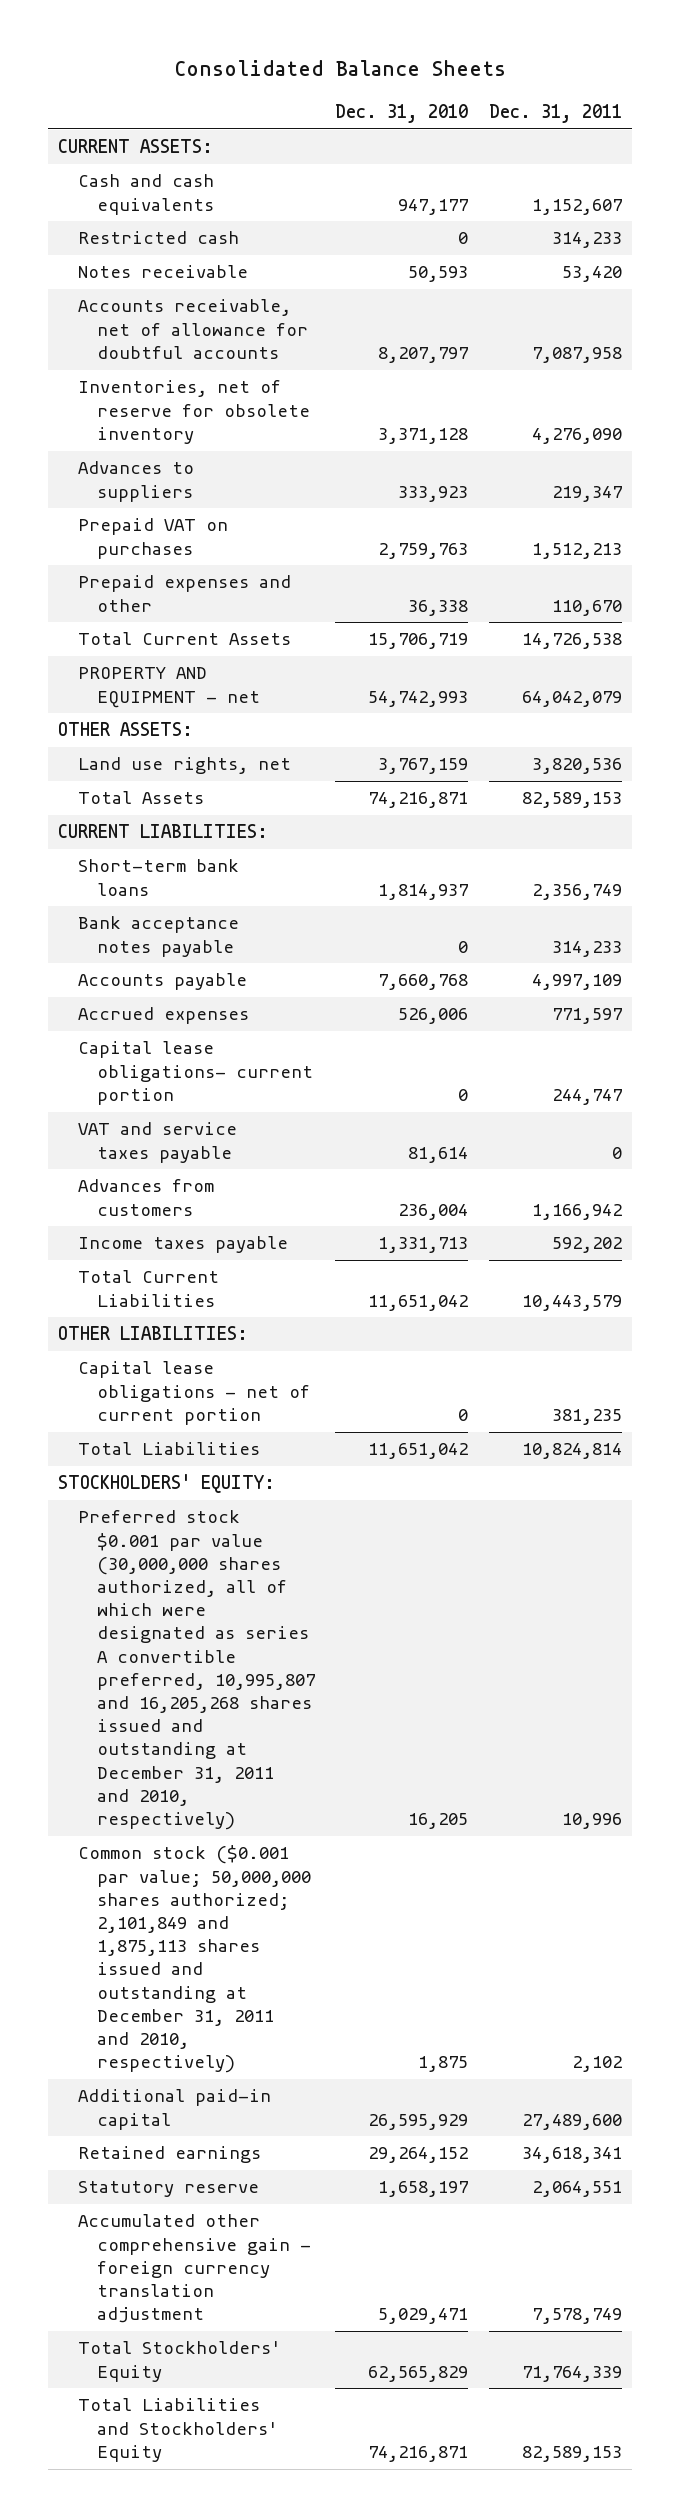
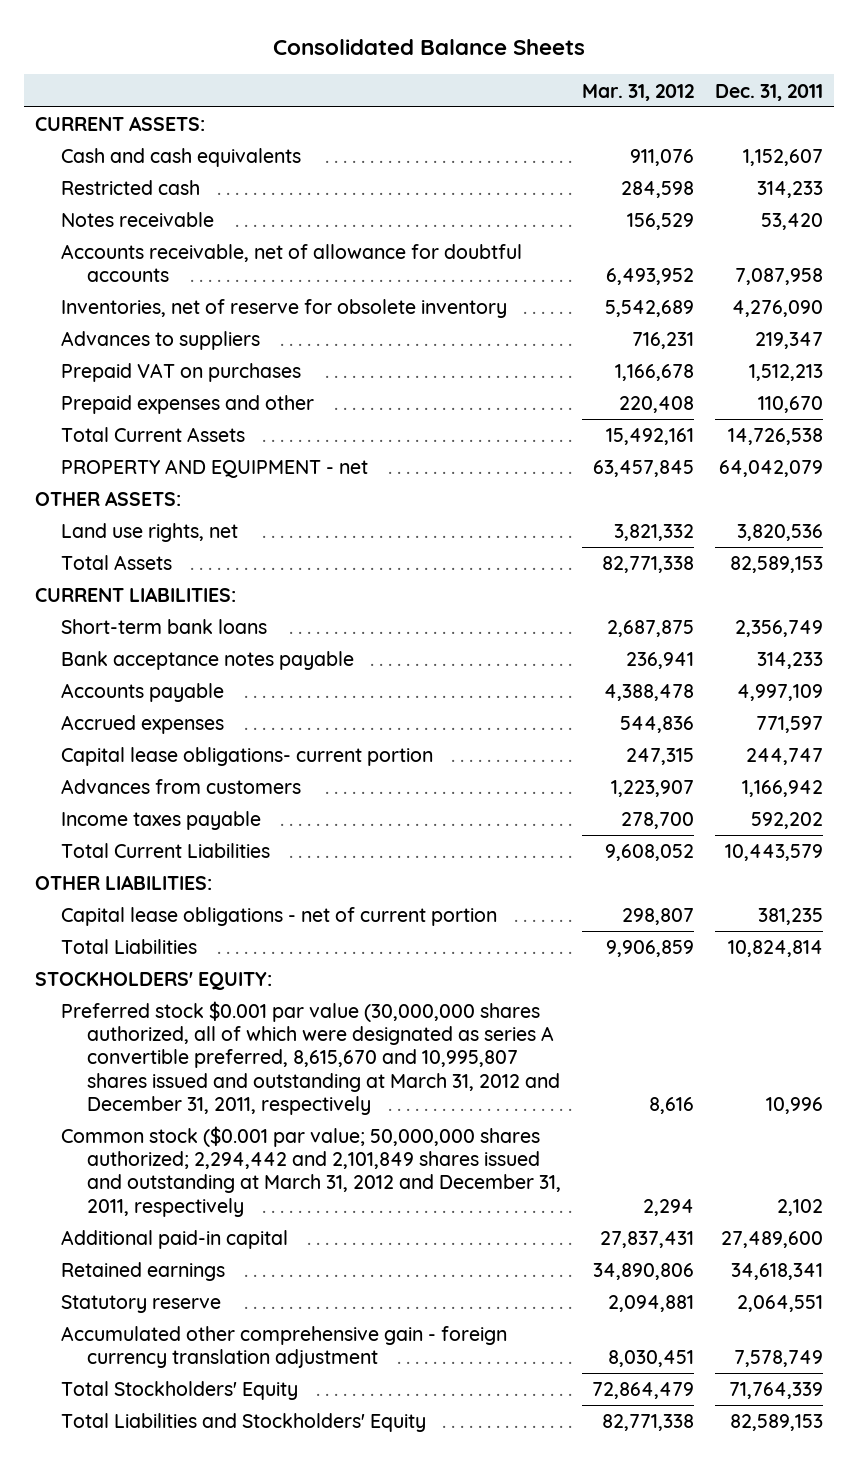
[335,104,469,124] Dec. 31, 2010 -> none
none -> [582,83,695,101] Mar. 31, 2012
[77,1122,237,1163] VAT and service taxes payable -> none
[77,1510,316,1831] Preferred stock $0.001 par value (30,000,000 shares authorized, all of which were designated as series A convertible preferred, 10,995,807 and 16,205,268 shares issued and outstanding at December 31, 2011 and 2010, respectively) -> [60,1001,560,1115] Preferred stock $0.001 par value (30,000,000 shares authorized, all of which were designated as series A convertible preferred, 8,615,670 and 10,995,807 shares issued and outstanding at March 31, 2012 and December 31, 2011, respectively
[77,1845,312,2074] Common stock ($0.001 par value; 50,000,000 shares authorized; 2,101,849 and 1,875,113 shares issued and outstanding at December 31, 2011 and 2010, respectively) -> [60,1126,561,1217] Common stock ($0.001 par value; 50,000,000 shares authorized; 2,294,442 and 2,101,849 shares issued and outstanding at March 31, 2012 and December 31, 2011, respectively

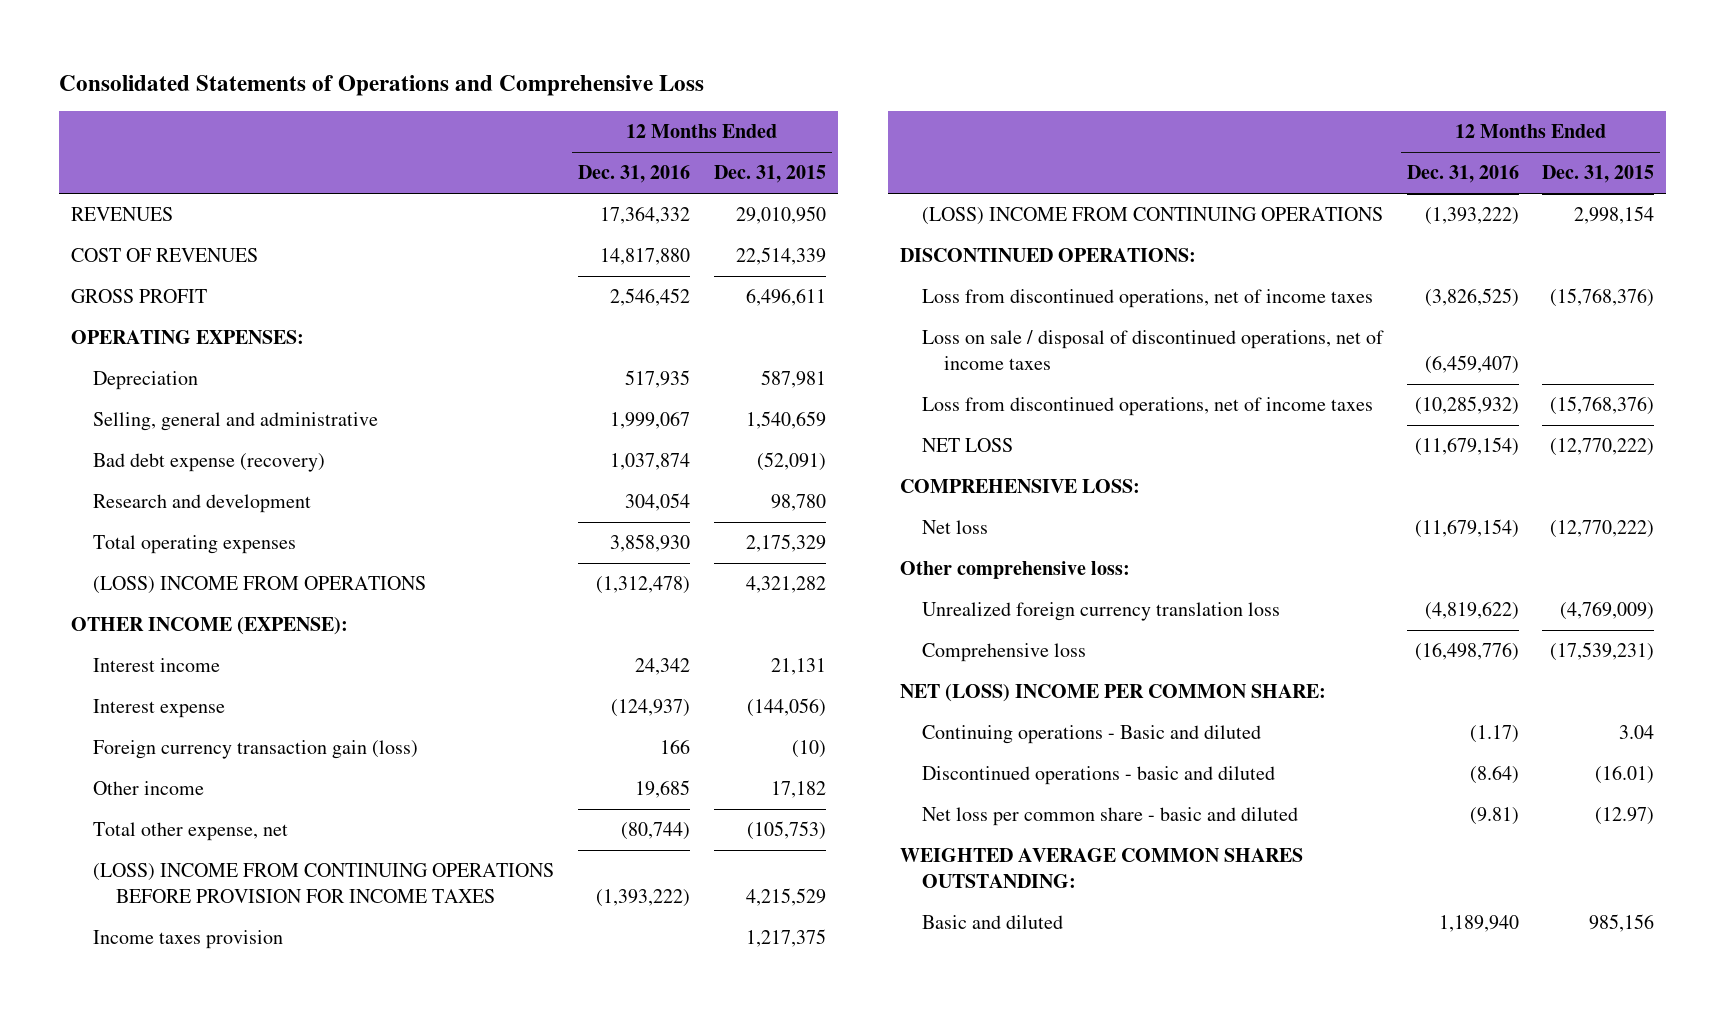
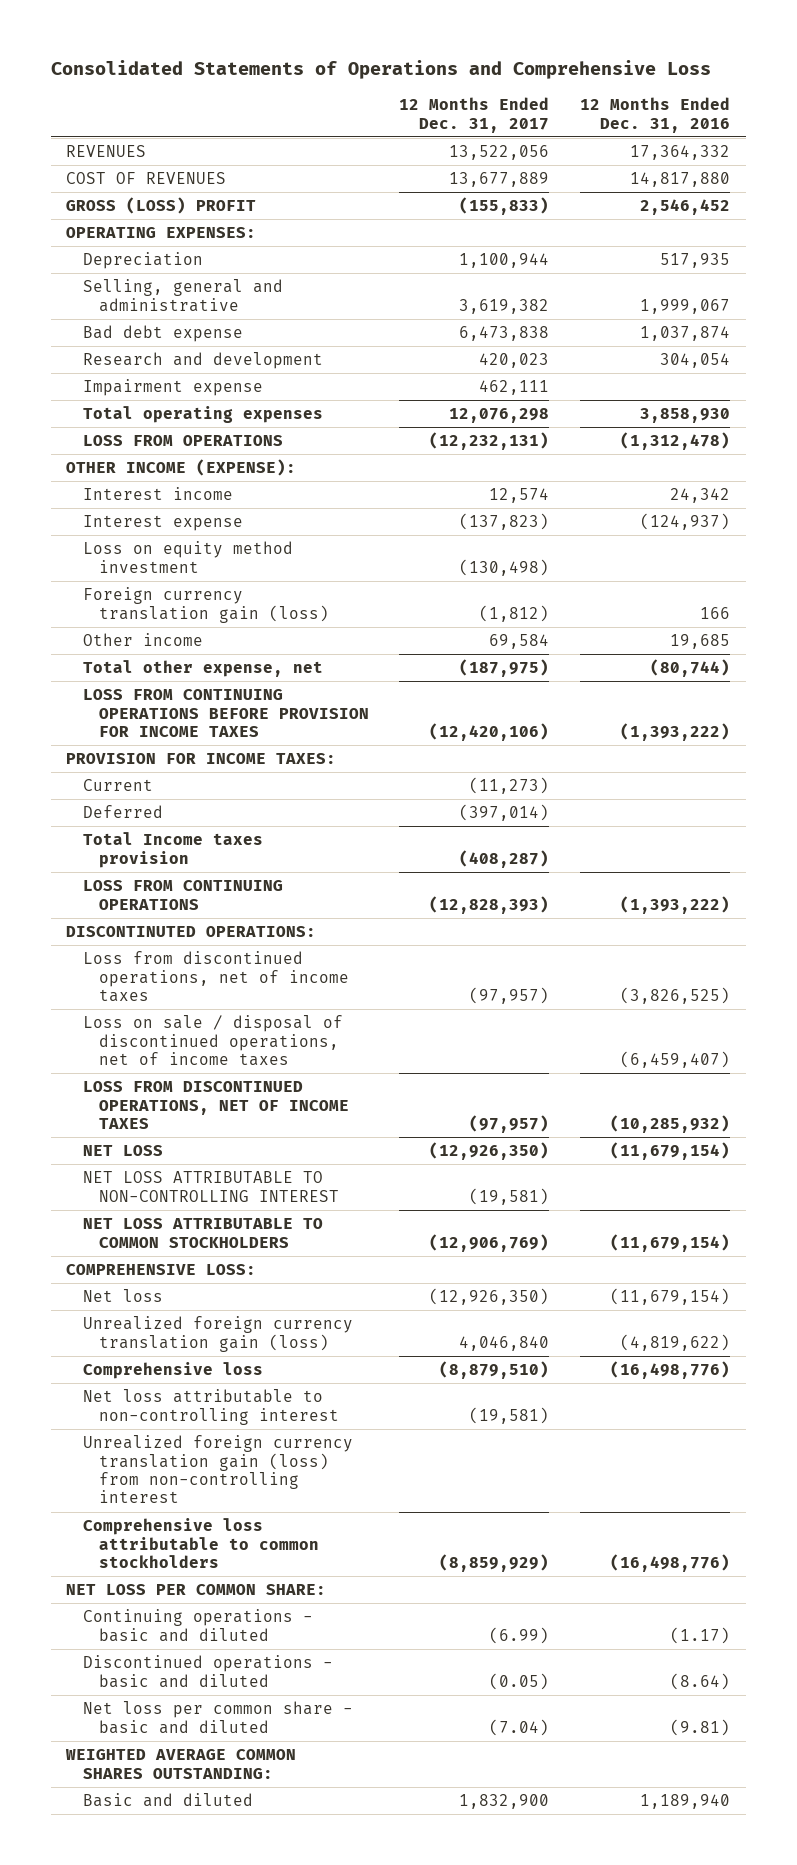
[713,165,826,184] Dec. 31, 2015 -> none
none -> [399,97,550,133] 12 Months Ended Dec. 31, 2017
[71,289,208,304] GROSS PROFIT -> [66,197,257,215] GROSS (LOSS) PROFIT
[93,453,326,473] Bad debt expense (recovery) -> [82,325,243,343] Bad debt expense
none -> [82,379,263,397] Impairment expense
[93,576,427,595] (LOSS) INCOME FROM OPERATIONS -> [82,435,283,447] LOSS FROM OPERATIONS
none -> [82,541,293,573] Loss on equity method investment
[93,740,419,760] Foreign currency transaction gain (loss) -> [82,587,329,623] Foreign currency translation gain (loss)
[93,863,555,903] (LOSS) INCOME FROM CONTINUING OPERATIONS BEFORE PROVISION FOR INCOME TAXES -> [82,689,369,737] LOSS FROM CONTINUING OPERATIONS BEFORE PROVISION FOR INCOME TAXES
none -> [66,753,337,765] PROVISION FOR INCOME TAXES:
none -> [82,779,153,792] Current
none -> [82,805,163,819] Deferred
[93,930,284,950] Income taxes provision -> [82,832,263,868] Total Income taxes provision
[922,207,1384,226] (LOSS) INCOME FROM CONTINUING OPERATIONS -> [82,880,283,910] LOSS FROM CONTINUING OPERATIONS
[899,248,1196,263] DISCONTINUED OPERATIONS: -> [66,926,317,938] DISCONTINUTED OPERATIONS:
[922,397,1374,417] Loss from discontinued operations, net of income taxes -> [82,1081,349,1129] LOSS FROM DISCONTINUED OPERATIONS, NET OF INCOME TAXES
none -> [82,1171,339,1202] NET LOSS ATTRIBUTABLE TO NON-CONTROLLING INTEREST
none -> [82,1218,323,1248] NET LOSS ATTRIBUTABLE TO COMMON STOCKHOLDERS
[899,561,1130,580] Other comprehensive loss: -> none
[922,602,1281,622] Unrealized foreign currency translation loss -> [82,1316,353,1352] Unrealized foreign currency translation gain (loss)
none -> [82,1389,339,1425] Net loss attributable to non-controlling interest
none -> [82,1435,353,1504] Unrealized foreign currency translation gain (loss) from non-controlling interest
none -> [82,1518,319,1568] Comprehensive loss attributable to common stockholders
[899,684,1326,703] NET (LOSS) INCOME PER COMMON SHARE: -> [66,1584,327,1596] NET LOSS PER COMMON SHARE:
[922,725,1262,745] Continuing operations - Basic and diluted -> [82,1609,313,1642] Continuing operations - basic and diluted

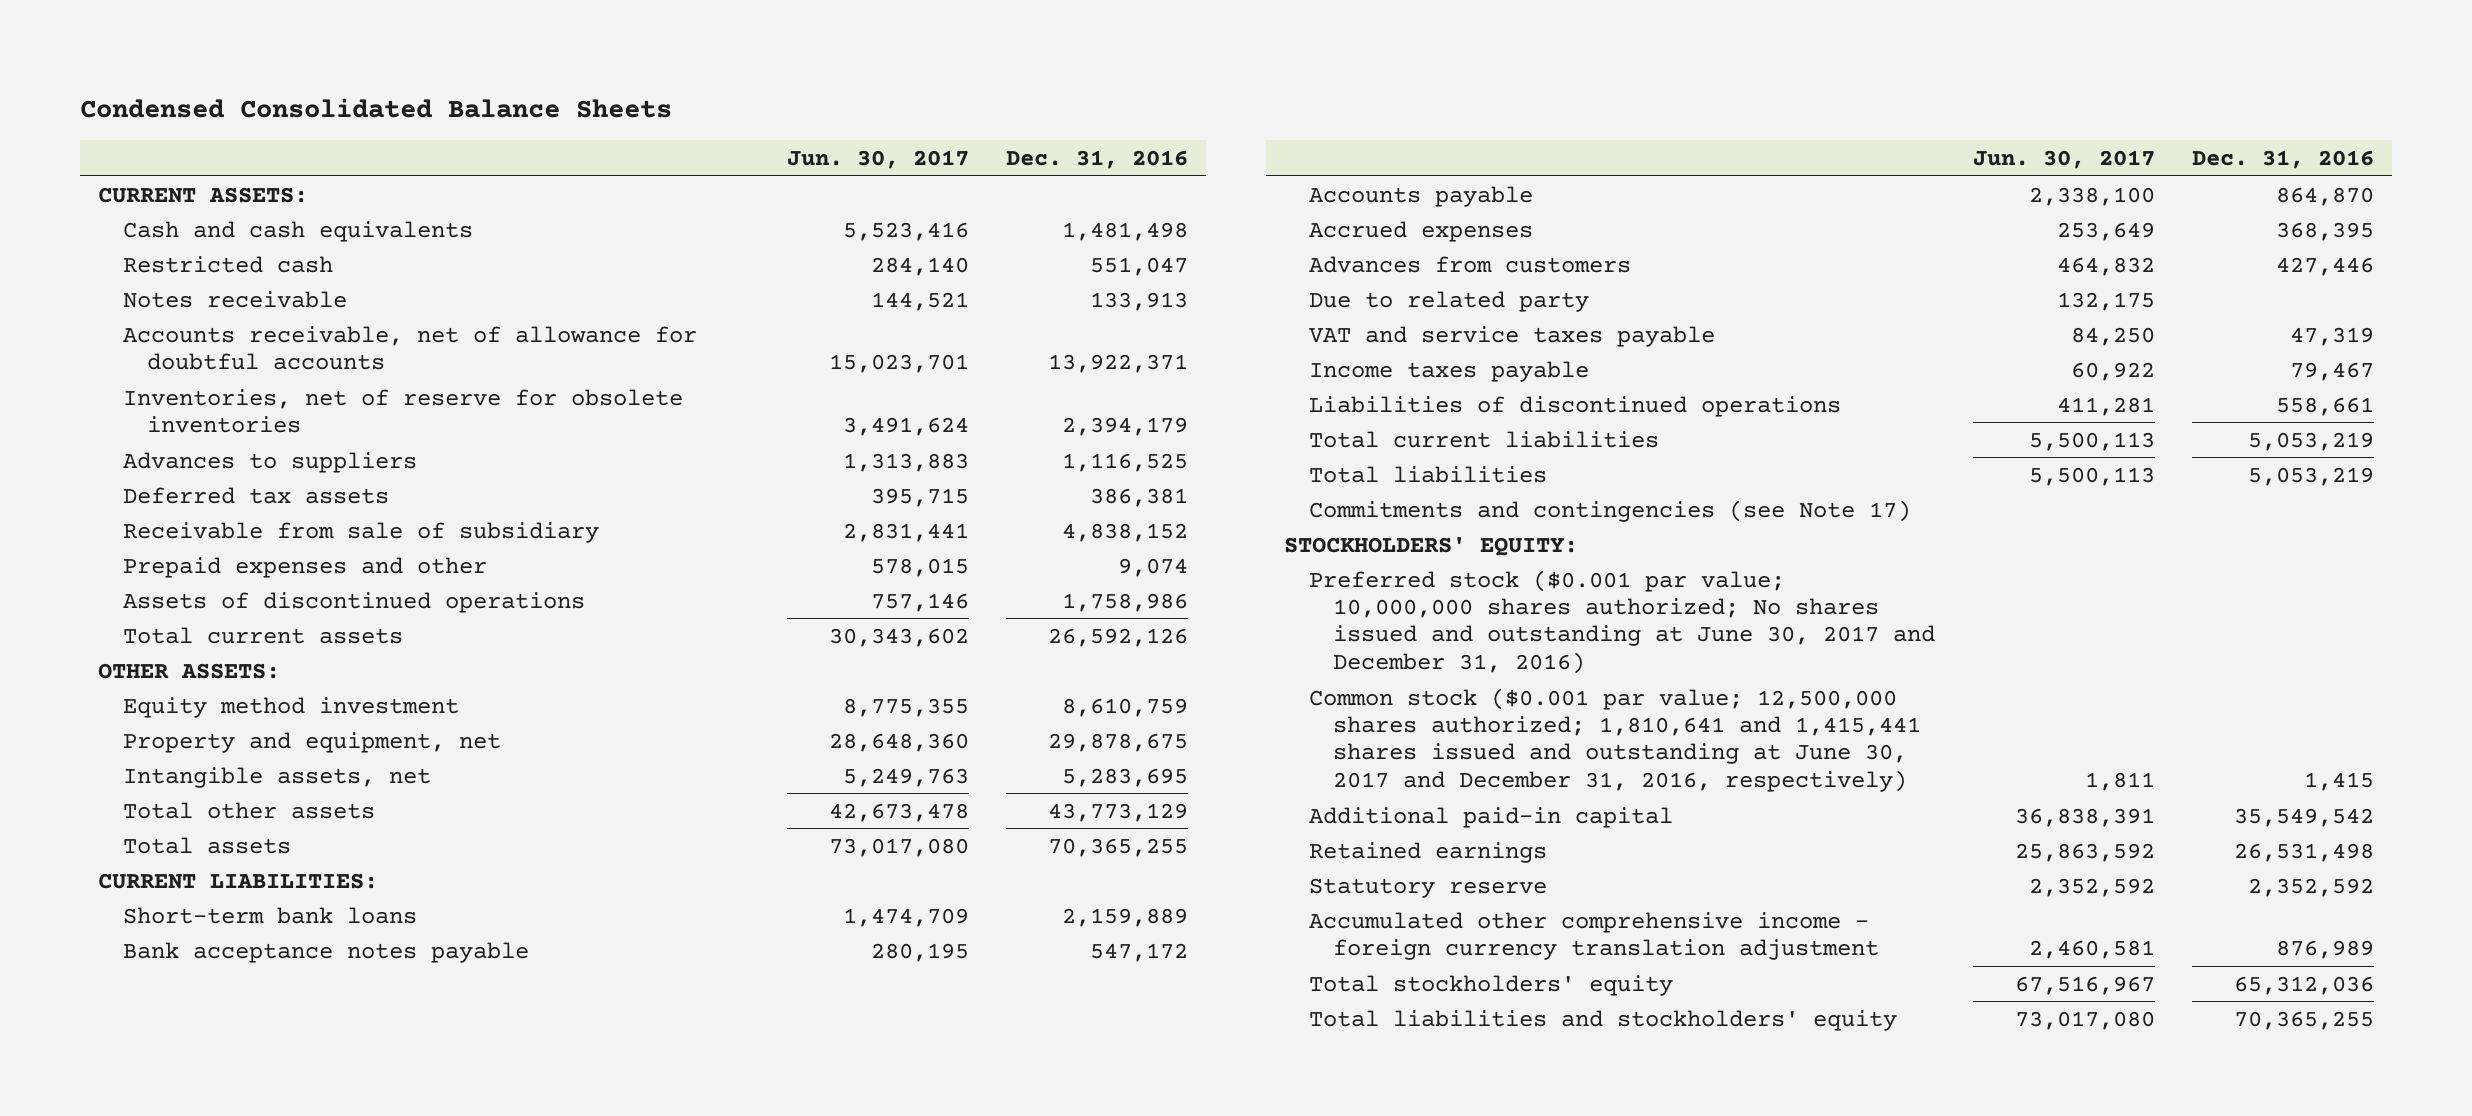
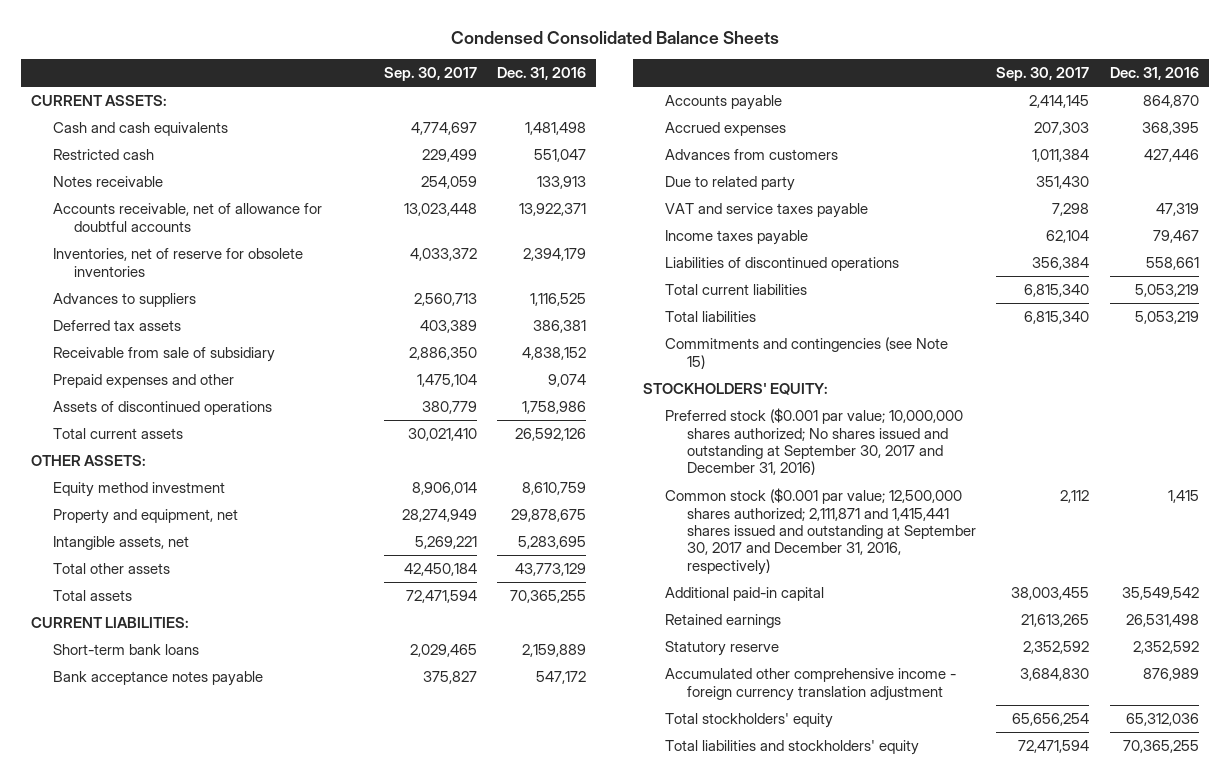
[786,149,969,169] Jun. 30, 2017 -> none
none -> [383,67,477,82] Sep. 30, 2017
[1308,499,1911,522] Commitments and contingencies (see Note 17) -> [665,337,949,369] Commitments and contingencies (see Note 15)
[1308,569,1936,674] Preferred stock ($0.001 par value; 10,000,000 shares authorized; No shares issued and outstanding at June 30, 2017 and December 31, 2016) -> [665,408,964,476] Preferred stock ($0.001 par value; 10,000,000 shares authorized; No shares issued and outstanding at September 30, 2017 and December 31, 2016)
[1308,687,1922,792] Common stock ($0.001 par value; 12,500,000 shares authorized; 1,810,641 and 1,415,441 shares issued and outstanding at June 30, 2017 and December 31, 2016, respectively) -> [665,488,977,575] Common stock ($0.001 par value; 12,500,000 shares authorized; 2,111,871 and 1,415,441 shares issued and outstanding at September 30, 2017 and December 31, 2016, respectively)

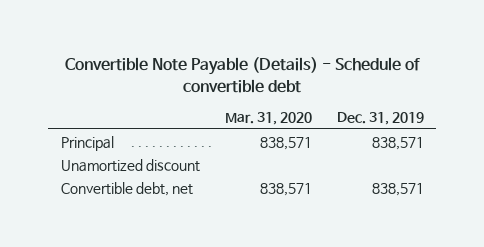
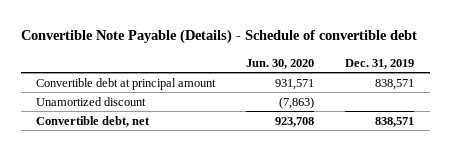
[224,112,312,126] Mar. 31, 2020 -> none
none -> [246,58,315,69] Jun. 30, 2020
[60,135,114,151] Principal -> [36,77,217,90] Convertible debt at principal amount

